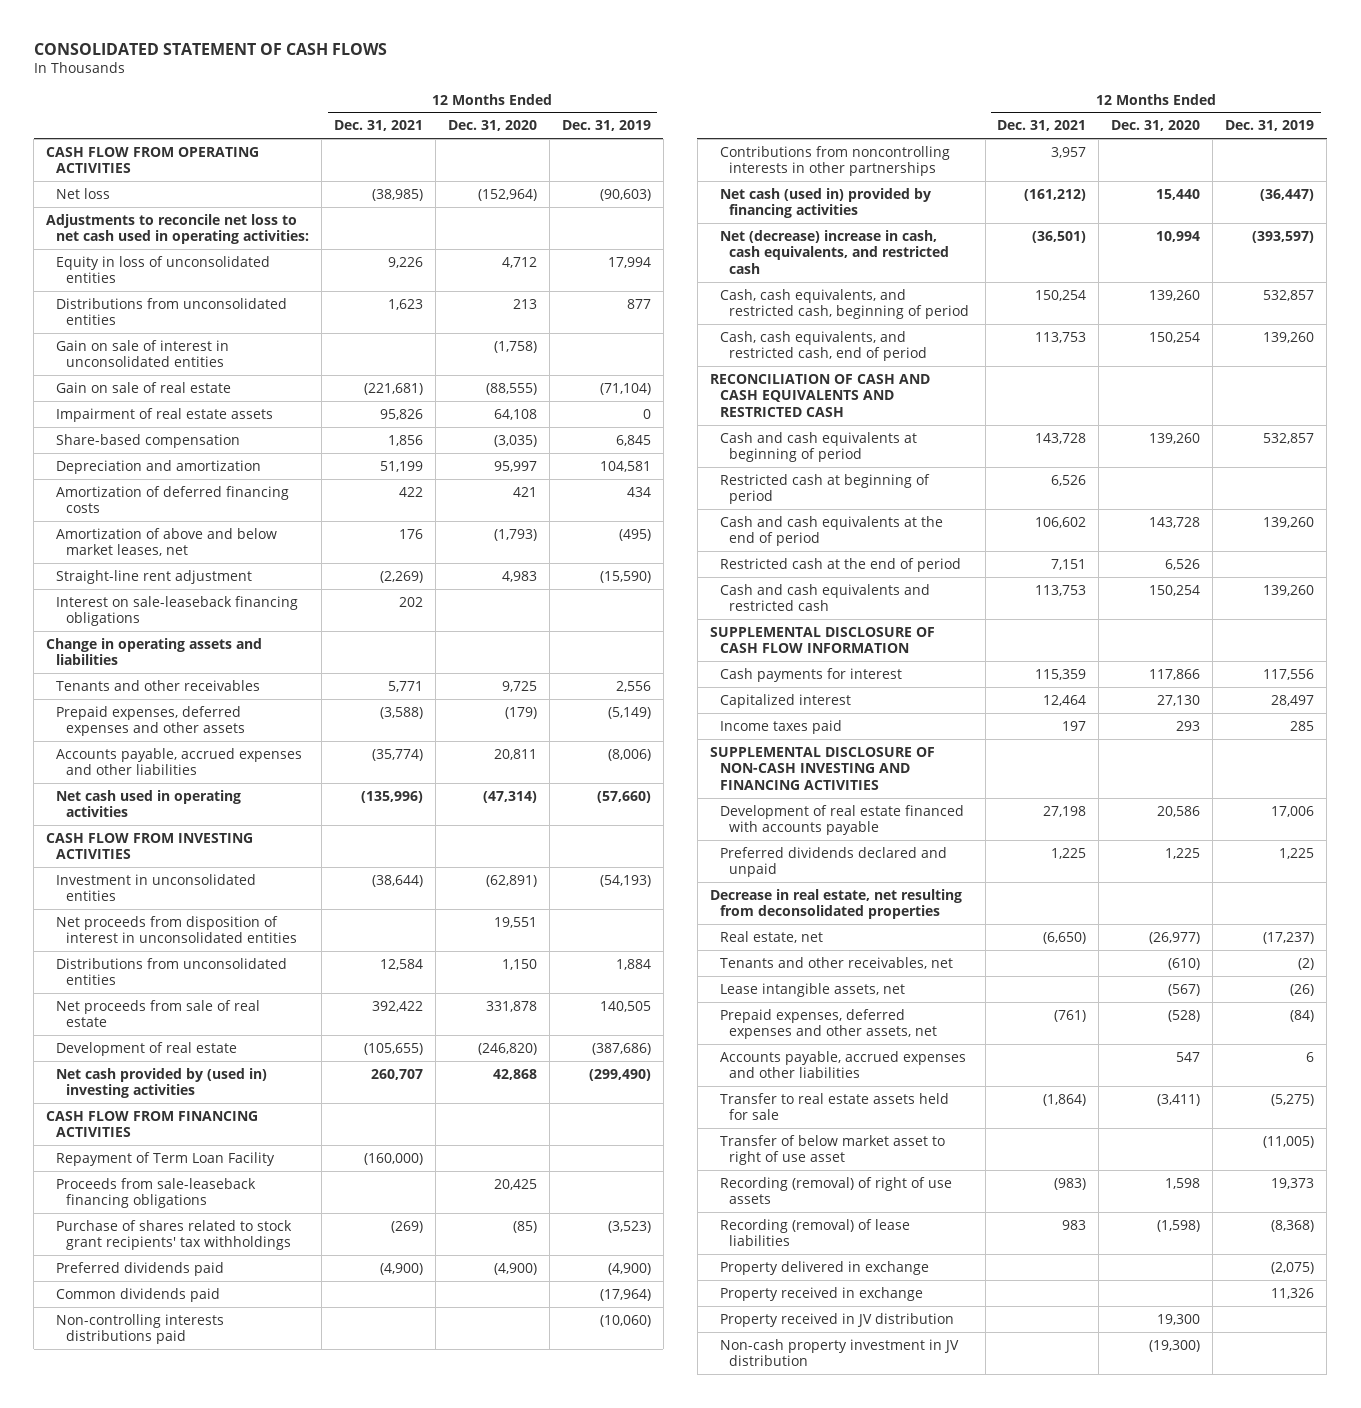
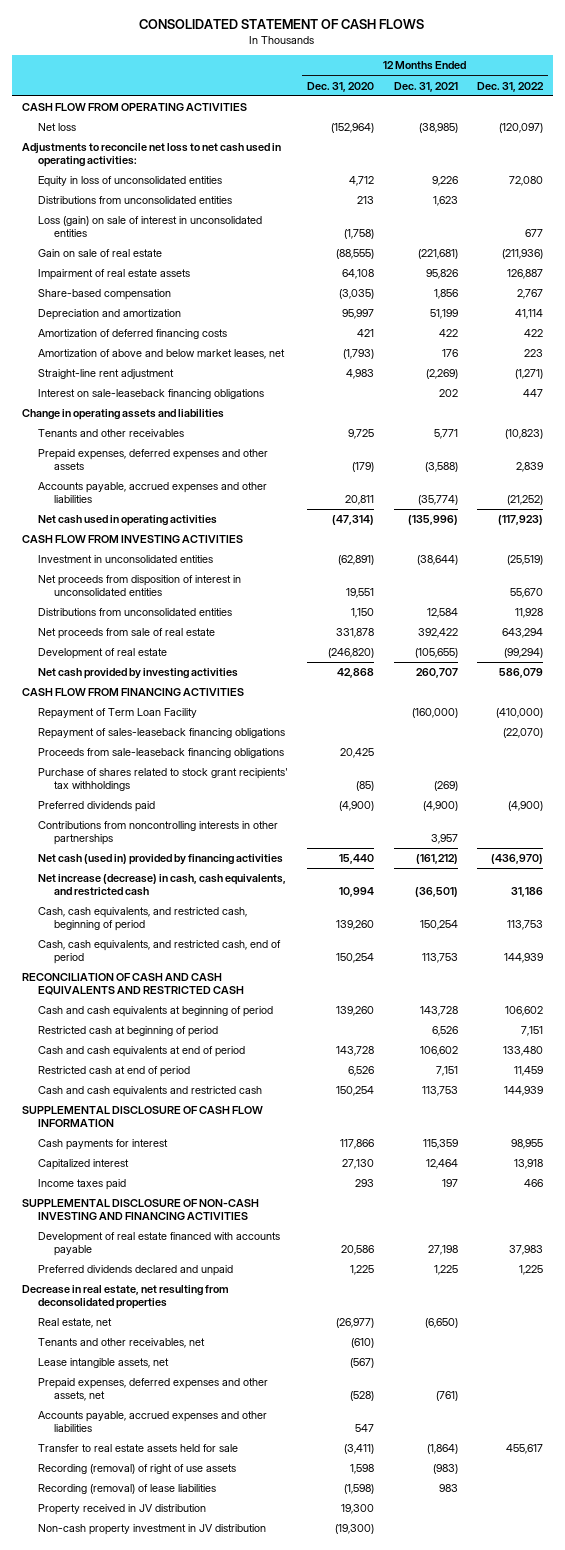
[561,120,651,132] Dec. 31, 2019 -> none
none -> [477,81,545,92] Dec. 31, 2022
[56,339,230,368] Gain on sale of interest in unconsolidated entities -> [37,216,262,238] Loss (gain) on sale of interest in unconsolidated entities
[56,1067,268,1099] Net cash provided by (used in) investing activities -> [37,668,238,680] Net cash provided by investing activities
none -> [37,728,285,740] Repayment of sales-leaseback financing obligations
[56,1287,221,1302] Common dividends paid -> none
[56,1313,225,1345] Non-controlling interests distributions paid -> none
[719,229,950,274] Net (decrease) increase in cash, cash equivalents, and restricted cash -> [37,874,286,897] Net increase (decrease) in cash, cash equivalents, and restricted cash
[719,515,943,547] Cash and cash equivalents at the end of period -> [37,1046,245,1058] Cash and cash equivalents at end of period
[719,557,961,572] Restricted cash at the end of period -> [37,1066,190,1078] Restricted cash at end of period
[719,1134,945,1166] Transfer of below market asset to right of use asset -> none
[719,1260,929,1275] Property delivered in exchange -> none
[719,1286,923,1301] Property received in exchange -> none

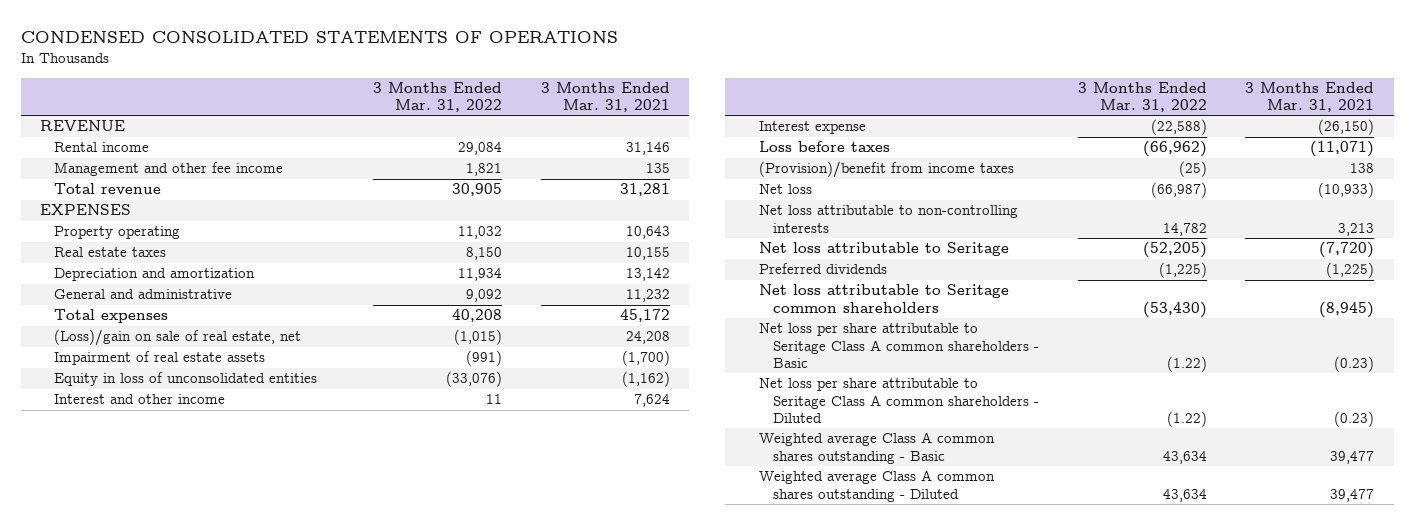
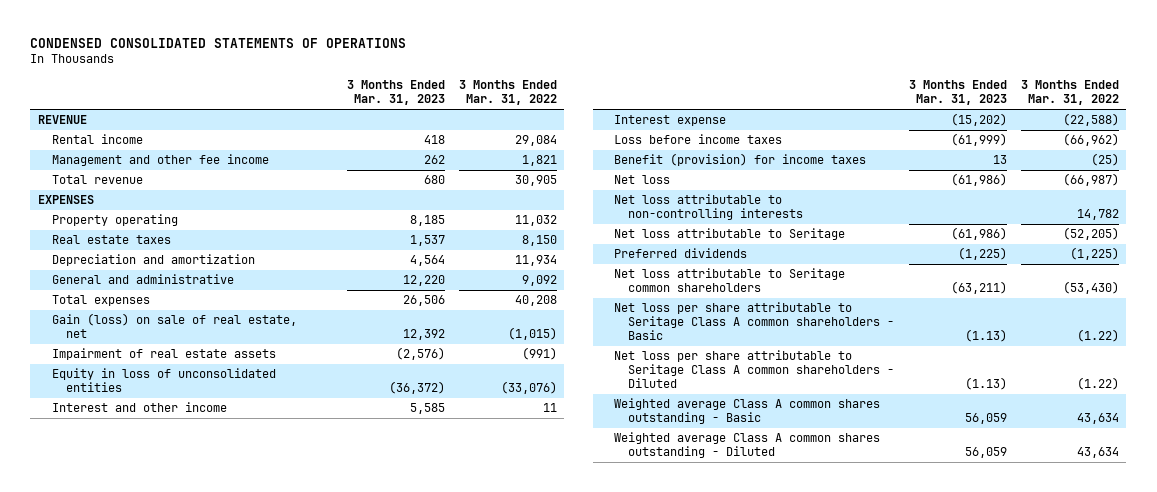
[540,81,670,113] 3 Months Ended Mar. 31, 2021 -> none
none -> [346,80,445,106] 3 Months Ended Mar. 31, 2023
[54,329,302,347] (Loss)/gain on sale of real estate, net -> [51,313,297,339] Gain (loss) on sale of real estate, net
[758,141,890,153] Loss before taxes -> [614,134,783,145] Loss before income taxes
[758,161,1014,179] (Provision)/benefit from income taxes -> [614,153,867,167] Benefit (provision) for income taxes

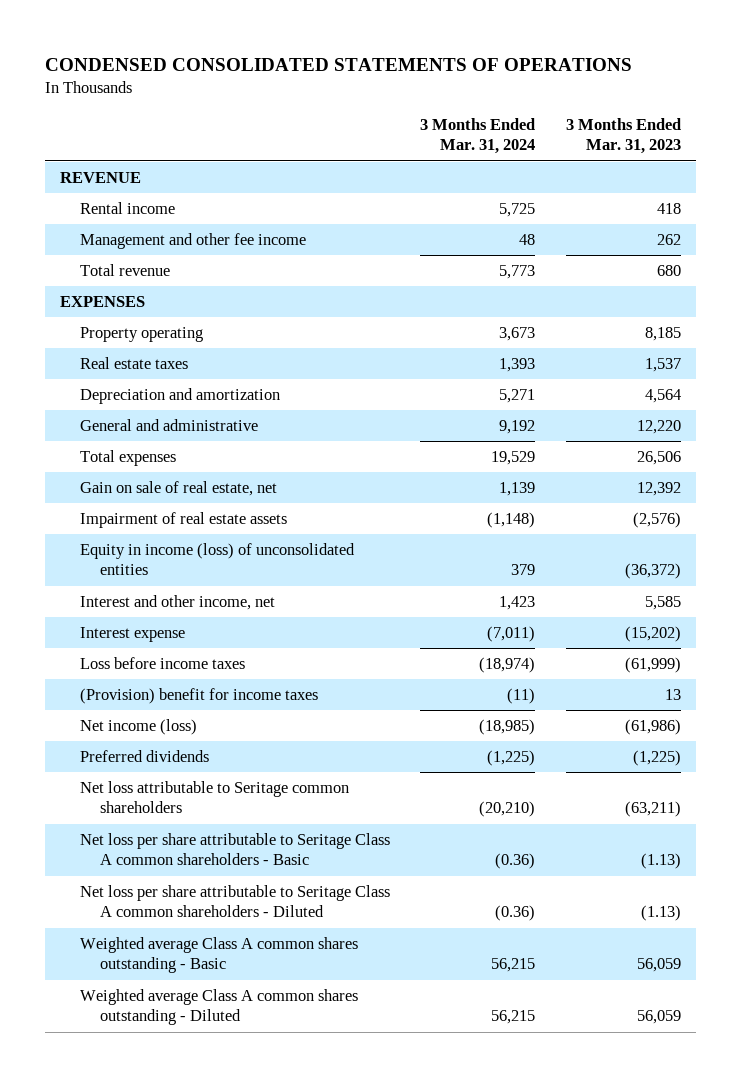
[458,80,557,106] 3 Months Ended Mar. 31, 2022 -> none
none -> [420,118,536,155] 3 Months Ended Mar. 31, 2024
[51,313,297,339] Gain (loss) on sale of real estate, net -> [80,481,278,497] Gain on sale of real estate, net
[51,368,276,393] Equity in loss of unconsolidated entities -> [80,543,356,576] Equity in income (loss) of unconsolidated entities
[51,402,227,413] Interest and other income -> [80,595,276,611] Interest and other income, net
[614,194,804,221] Net loss attributable to non-controlling interests -> none
[614,228,846,241] Net loss attributable to Seritage -> none
[614,153,867,167] Benefit (provision) for income taxes -> [80,688,319,705] (Provision) benefit for income taxes
[614,175,671,185] Net loss -> [80,719,198,736] Net income (loss)

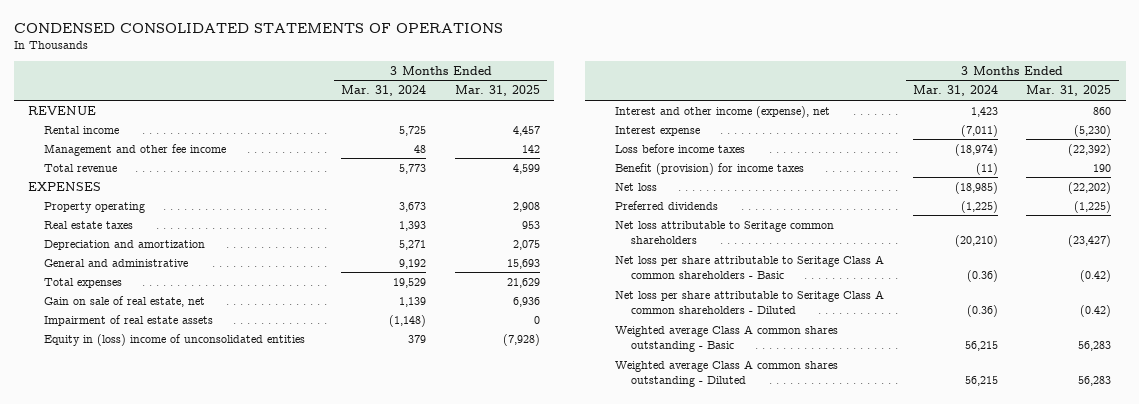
[565,118,681,155] 3 Months Ended Mar. 31, 2023 -> none
none -> [455,85,541,97] Mar. 31, 2025
[80,543,356,576] Equity in income (loss) of unconsolidated entities -> [43,333,305,346] Equity in (loss) income of unconsolidated entities
[80,595,276,611] Interest and other income, net -> [615,105,831,118] Interest and other income (expense), net
[80,688,319,705] (Provision) benefit for income taxes -> [615,162,805,175] Benefit (provision) for income taxes
[80,719,198,736] Net income (loss) -> [615,182,658,191] Net loss

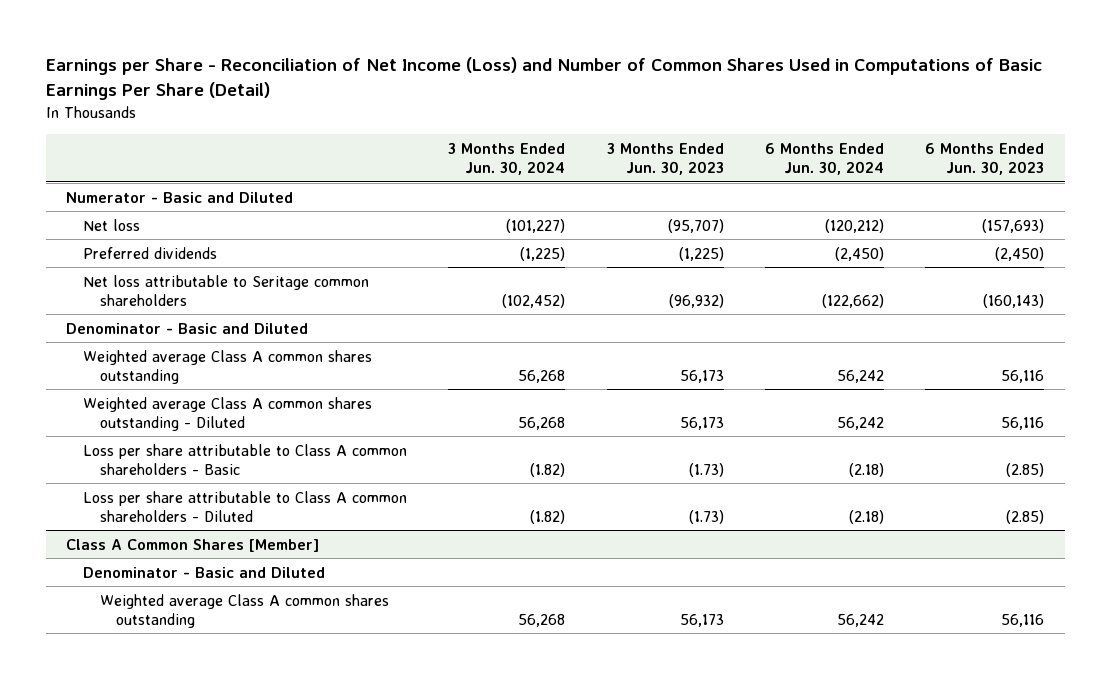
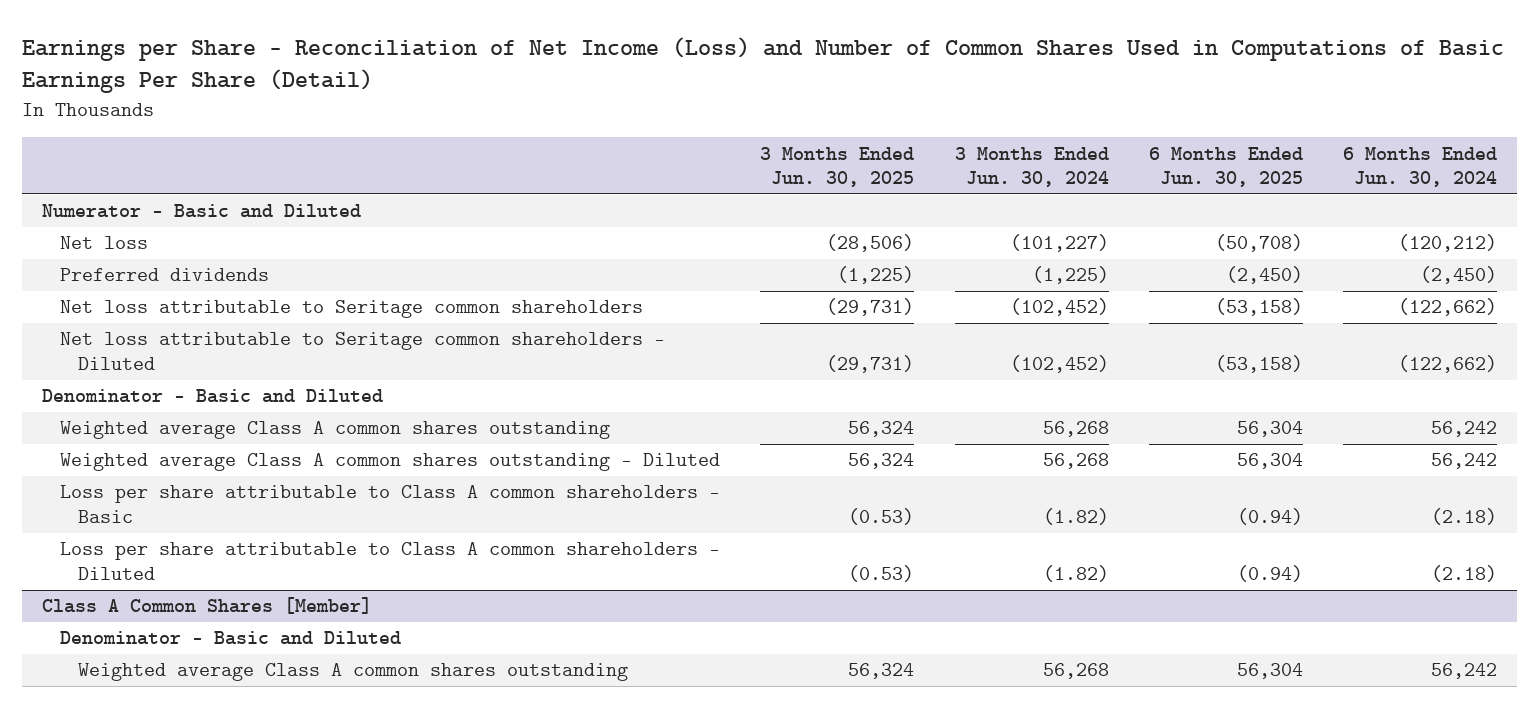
[606,143,724,176] 3 Months Ended Jun. 30, 2023 -> none
[925,143,1045,176] 6 Months Ended Jun. 30, 2023 -> none
none -> [760,146,915,188] 3 Months Ended Jun. 30, 2025
none -> [1148,146,1303,188] 6 Months Ended Jun. 30, 2025
none -> [60,332,666,371] Net loss attributable to Seritage common shareholders - Diluted

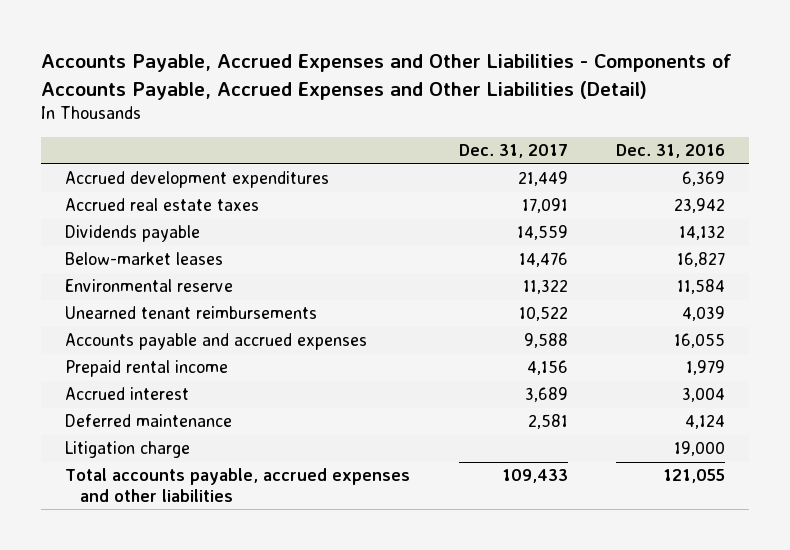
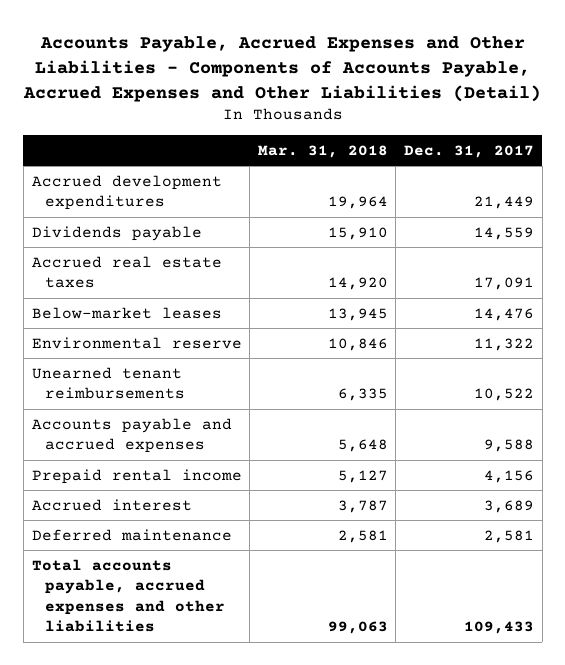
[616,144,726,159] Dec. 31, 2016 -> none
none -> [257,144,388,158] Mar. 31, 2018
[65,198,260,212] Accrued real estate taxes -> [31,255,222,289] Accrued real estate taxes
[65,441,191,459] Litigation charge -> none

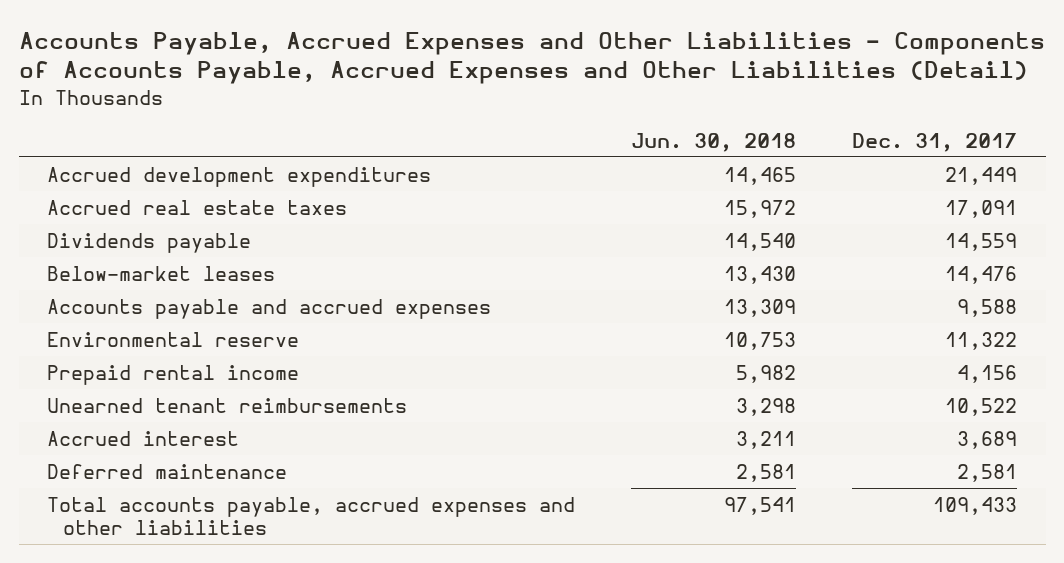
[257,144,388,158] Mar. 31, 2018 -> none
none -> [631,132,797,152] Jun. 30, 2018
[31,225,202,241] Dividends payable -> [46,232,251,253] Dividends payable
[31,336,242,349] Environmental reserve -> [46,331,299,347] Environmental reserve
[31,366,186,400] Unearned tenant reimbursements -> [46,397,407,413] Unearned tenant reimbursements

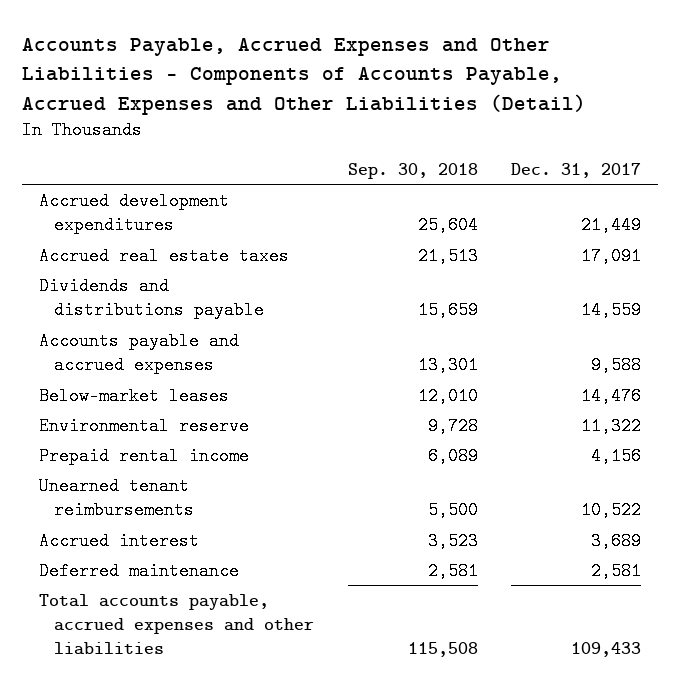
[631,132,797,152] Jun. 30, 2018 -> none
none -> [347,162,478,179] Sep. 30, 2018
[46,232,251,253] Dividends payable -> [38,276,265,320] Dividends and distributions payable
[46,265,275,281] Below-market leases -> [38,386,229,405] Below-market leases

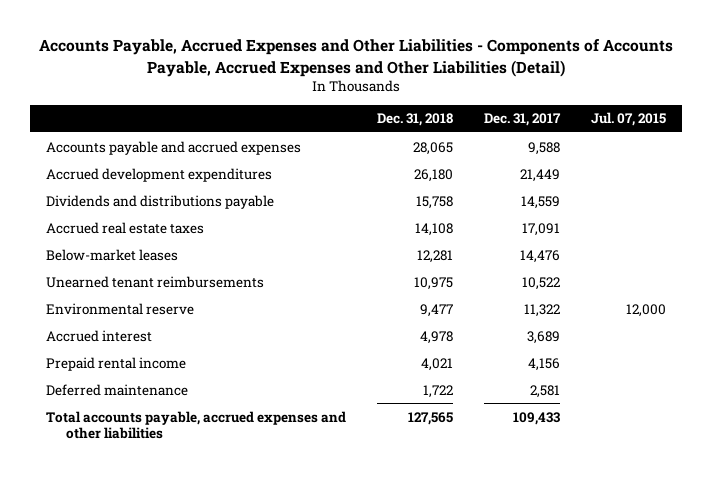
[347,162,478,179] Sep. 30, 2018 -> none
none -> [377,113,454,127] Dec. 31, 2018
none -> [591,112,667,127] Jul. 07, 2015
[38,331,239,375] Accounts payable and accrued expenses -> [45,140,301,155] Accounts payable and accrued expenses
[38,246,289,265] Accrued real estate taxes -> [45,221,204,234] Accrued real estate taxes
[38,416,249,435] Environmental reserve -> [45,302,194,315] Environmental reserve
[38,446,249,465] Prepaid rental income -> [45,356,186,371] Prepaid rental income

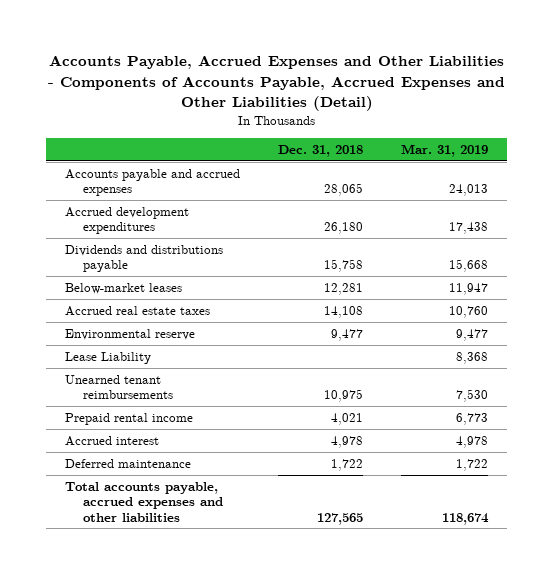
[484,113,562,127] Dec. 31, 2017 -> none
[591,112,667,127] Jul. 07, 2015 -> none
none -> [401,144,489,158] Mar. 31, 2019
[45,221,204,234] Accrued real estate taxes -> [64,305,210,316] Accrued real estate taxes
none -> [64,351,151,364] Lease Liability
[45,275,264,288] Unearned tenant reimbursements -> [64,374,174,400] Unearned tenant reimbursements
[45,329,152,342] Accrued interest -> [64,435,159,446] Accrued interest

